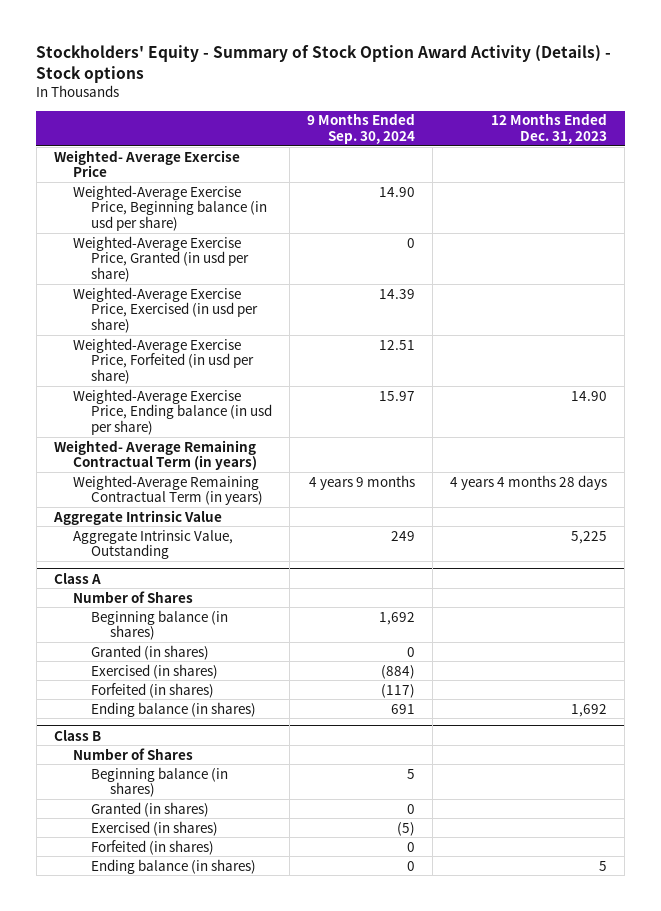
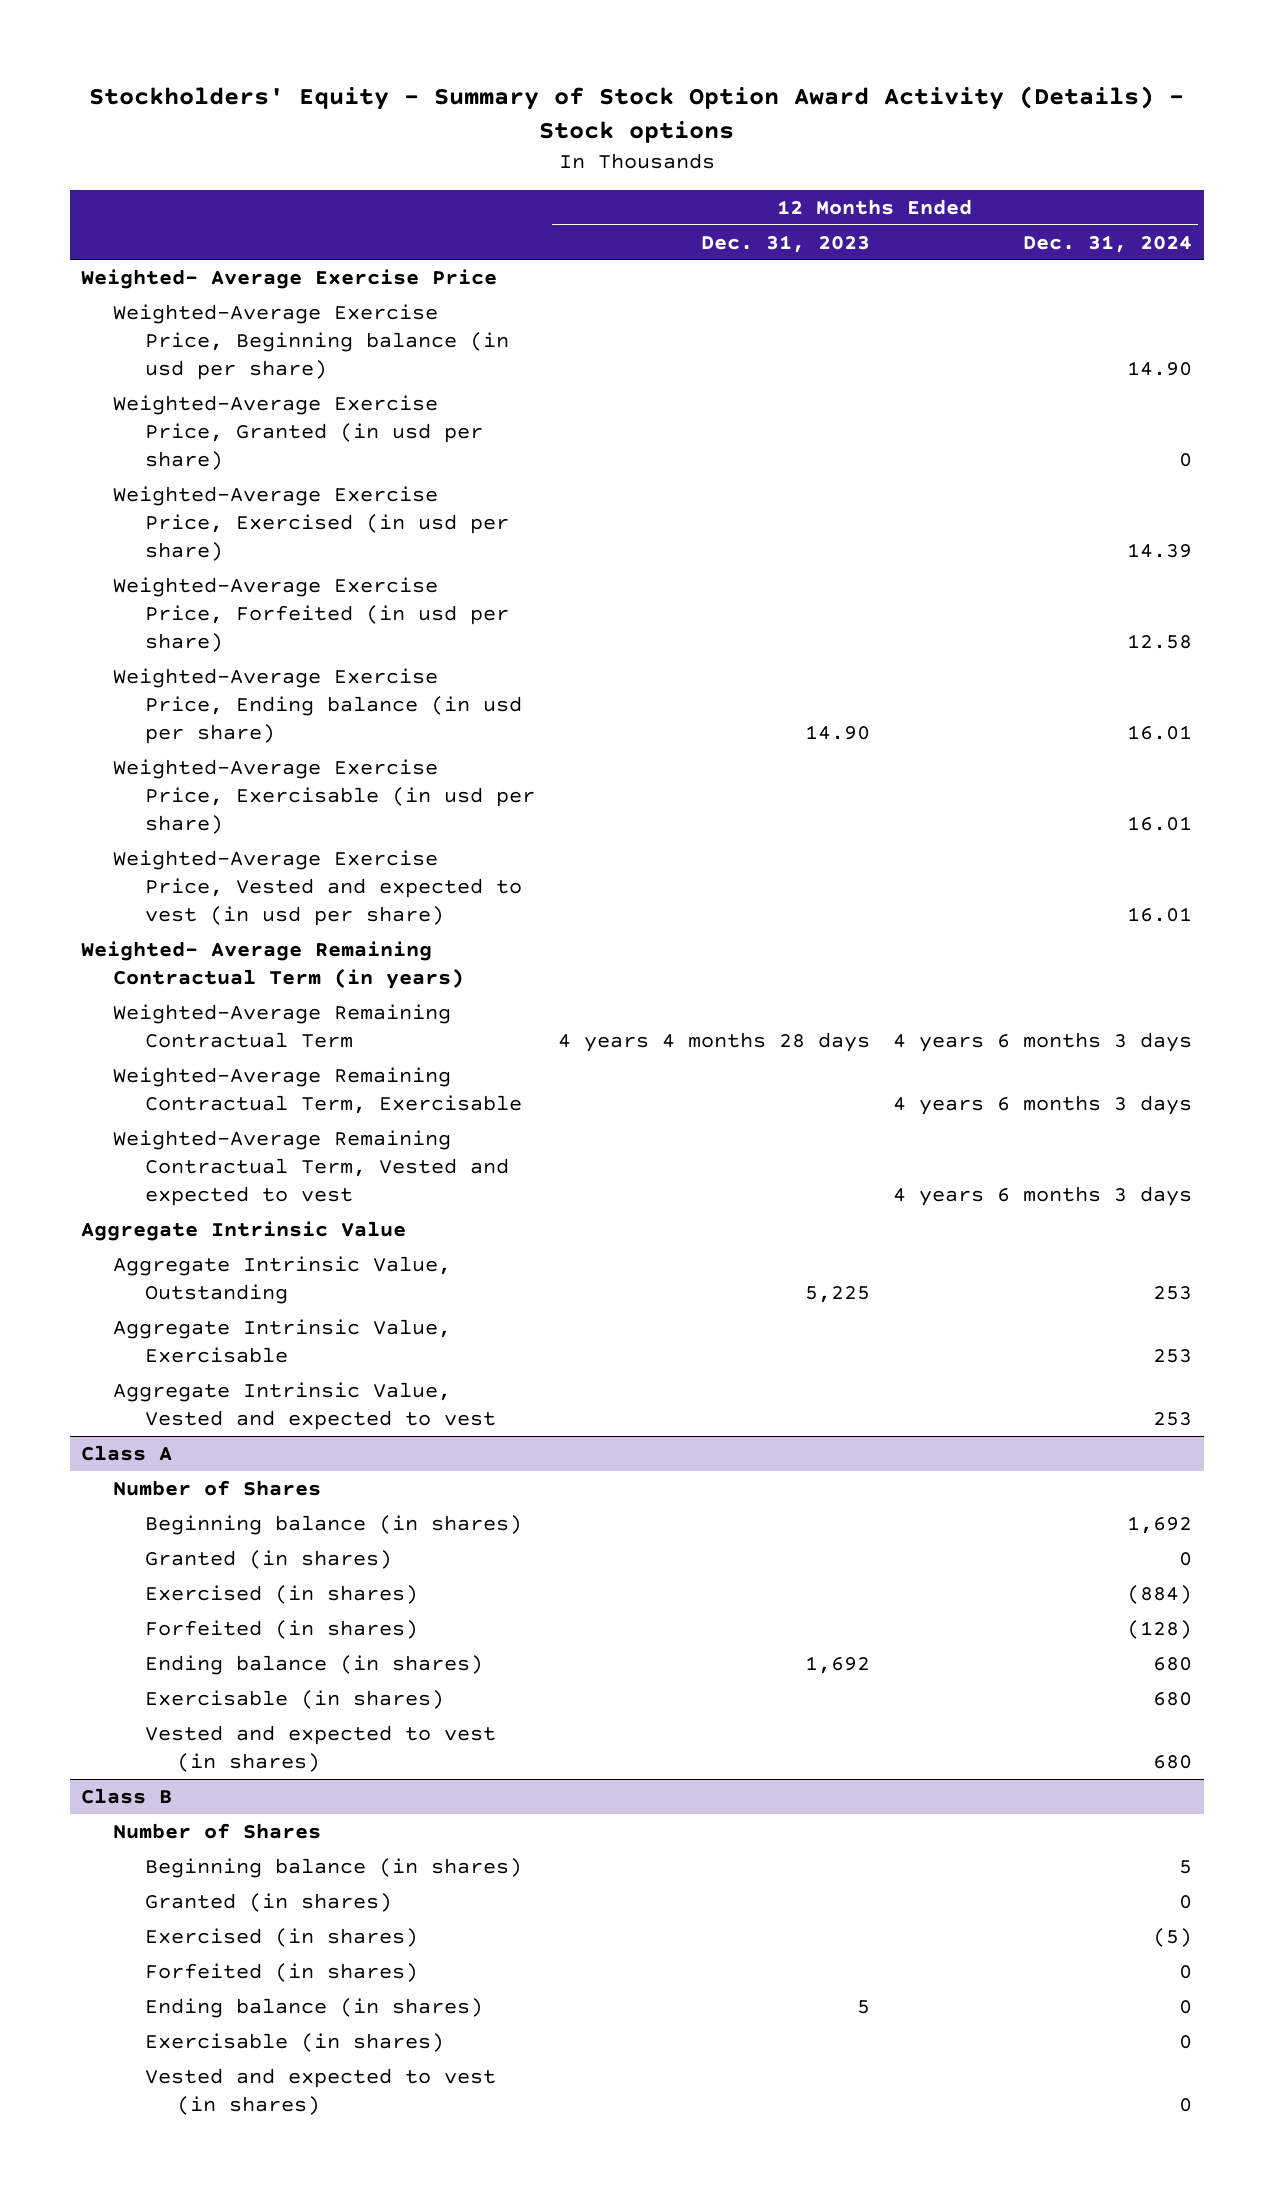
[307,113,416,145] 9 Months Ended Sep. 30, 2024 -> none
none -> [1023,234,1193,253] Dec. 31, 2024
none -> [113,758,536,835] Weighted-Average Exercise Price, Exercisable (in usd per share)
none -> [113,849,523,927] Weighted-Average Exercise Price, Vested and expected to vest (in usd per share)
[72,474,264,506] Weighted-Average Remaining Contractual Term (in years) -> [113,1003,452,1049] Weighted-Average Remaining Contractual Term
none -> [113,1066,523,1115] Weighted-Average Remaining Contractual Term, Exercisable
none -> [113,1129,510,1207] Weighted-Average Remaining Contractual Term, Vested and expected to vest
none -> [113,1318,452,1364] Aggregate Intrinsic Value, Exercisable
none -> [113,1381,497,1431] Aggregate Intrinsic Value, Vested and expected to vest
none -> [145,1689,445,1709] Exercisable (in shares)
none -> [145,1724,497,1773] Vested and expected to vest (in shares)
none -> [145,2032,445,2052] Exercisable (in shares)
none -> [145,2067,497,2116] Vested and expected to vest (in shares)

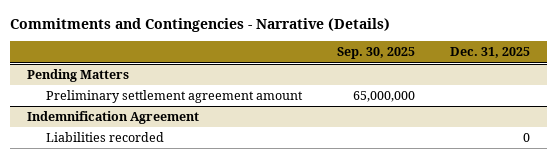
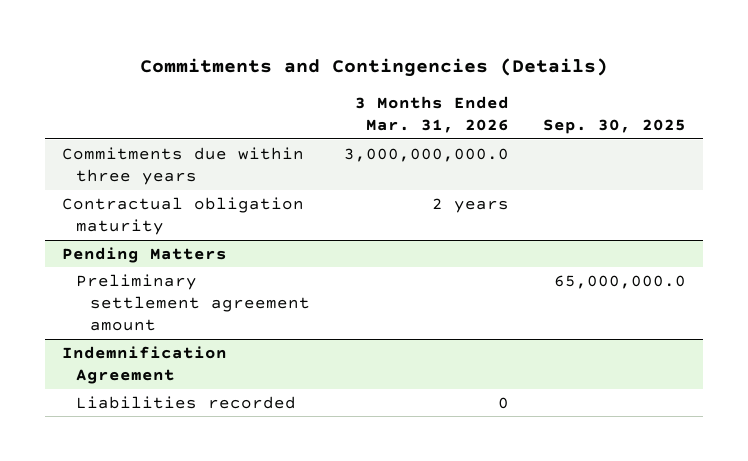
[10,18,391,33] Commitments and Contingencies - Narrative (Details) -> [140,58,609,78] Commitments and Contingencies (Details)
[449,47,530,59] Dec. 31, 2025 -> none
none -> [355,96,510,134] 3 Months Ended Mar. 31, 2026
none -> [62,146,305,186] Commitments due within three years
none -> [62,196,305,236] Contractual obligation maturity
[352,90,415,102] 65,000,000 -> [554,274,687,289] 65,000,000.0

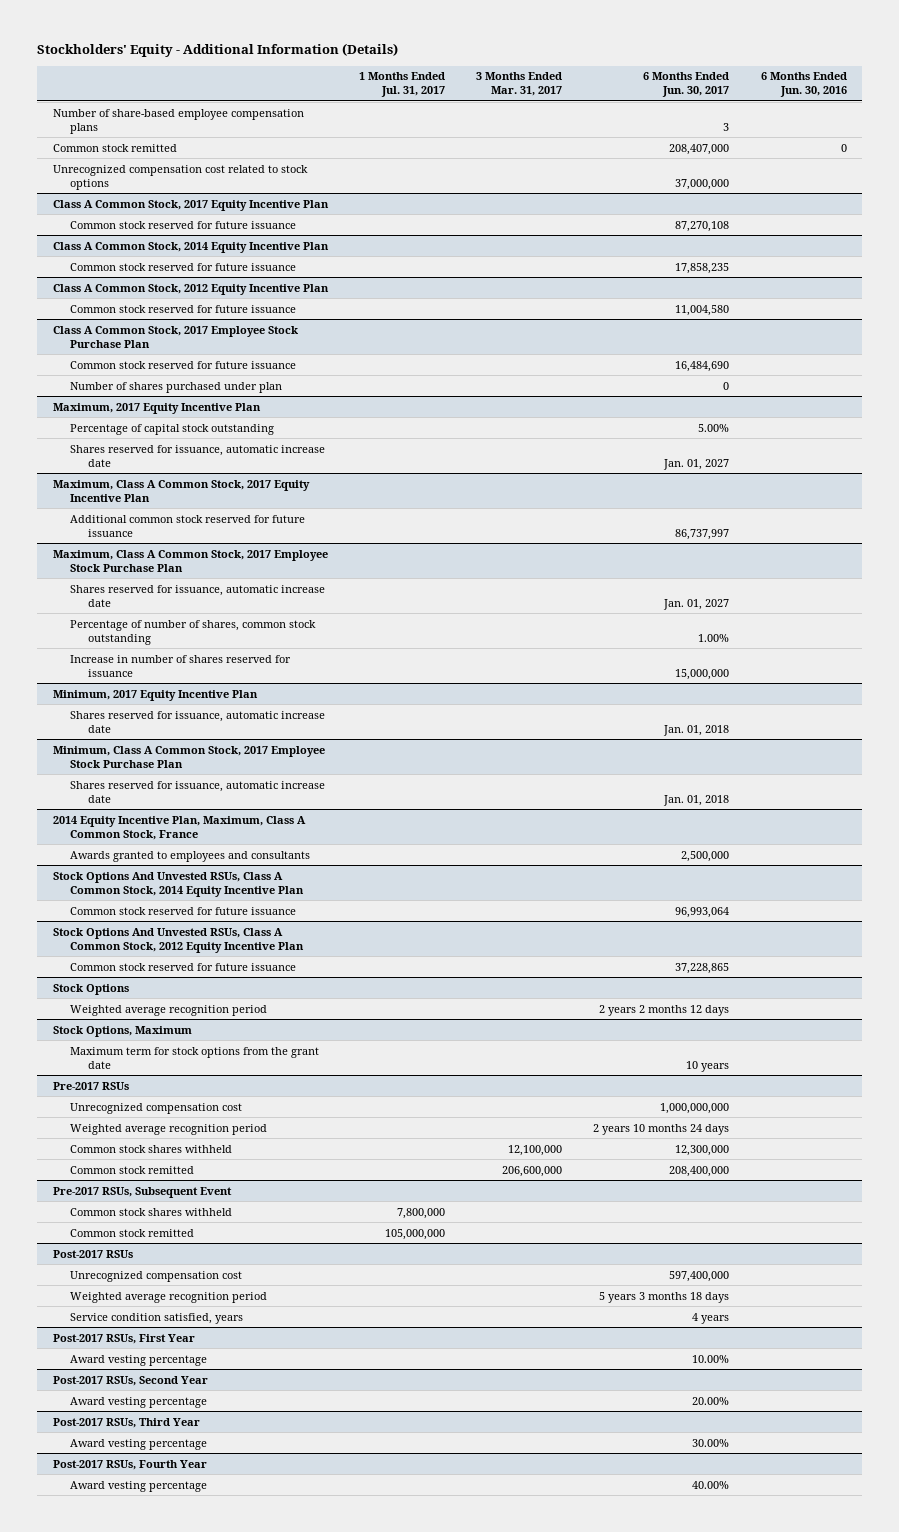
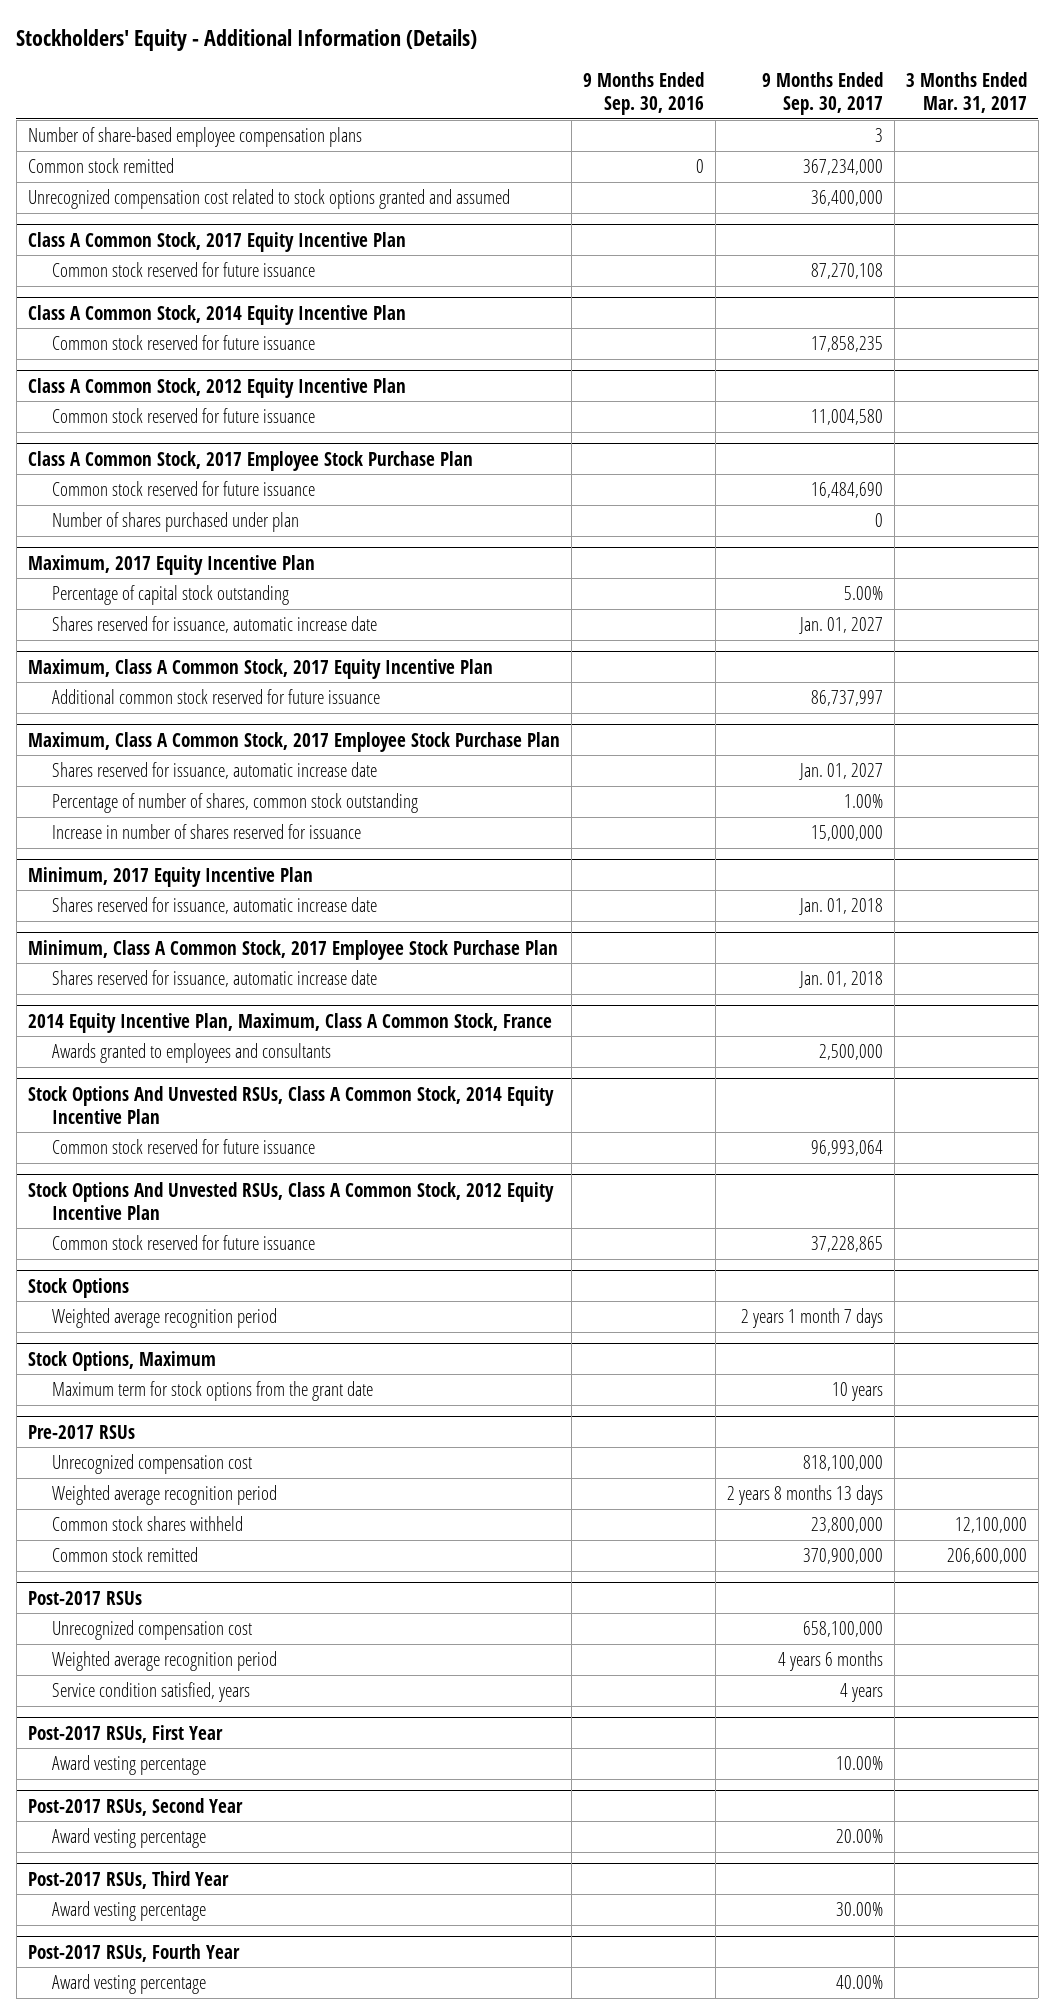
[358,72,445,98] 1 Months Ended Jul. 31, 2017 -> none
[643,72,730,98] 6 Months Ended Jun. 30, 2017 -> none
[760,72,847,98] 6 Months Ended Jun. 30, 2016 -> none
none -> [582,71,704,115] 9 Months Ended Sep. 30, 2016
none -> [761,71,883,115] 9 Months Ended Sep. 30, 2017
[52,164,308,190] Unrecognized compensation cost related to stock options -> [27,189,510,210] Unrecognized compensation cost related to stock options granted and assumed
[52,1186,232,1198] Pre-2017 RSUs, Subsequent Event -> none
[70,1207,233,1216] Common stock shares withheld -> none
[70,1228,195,1237] Common stock remitted -> none

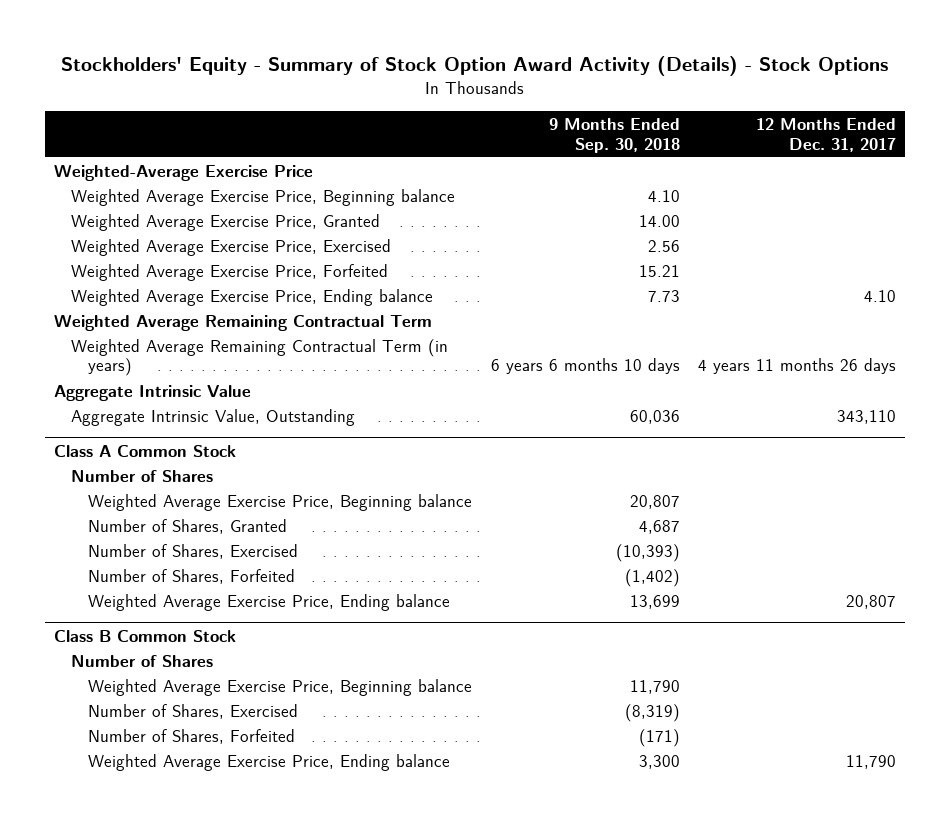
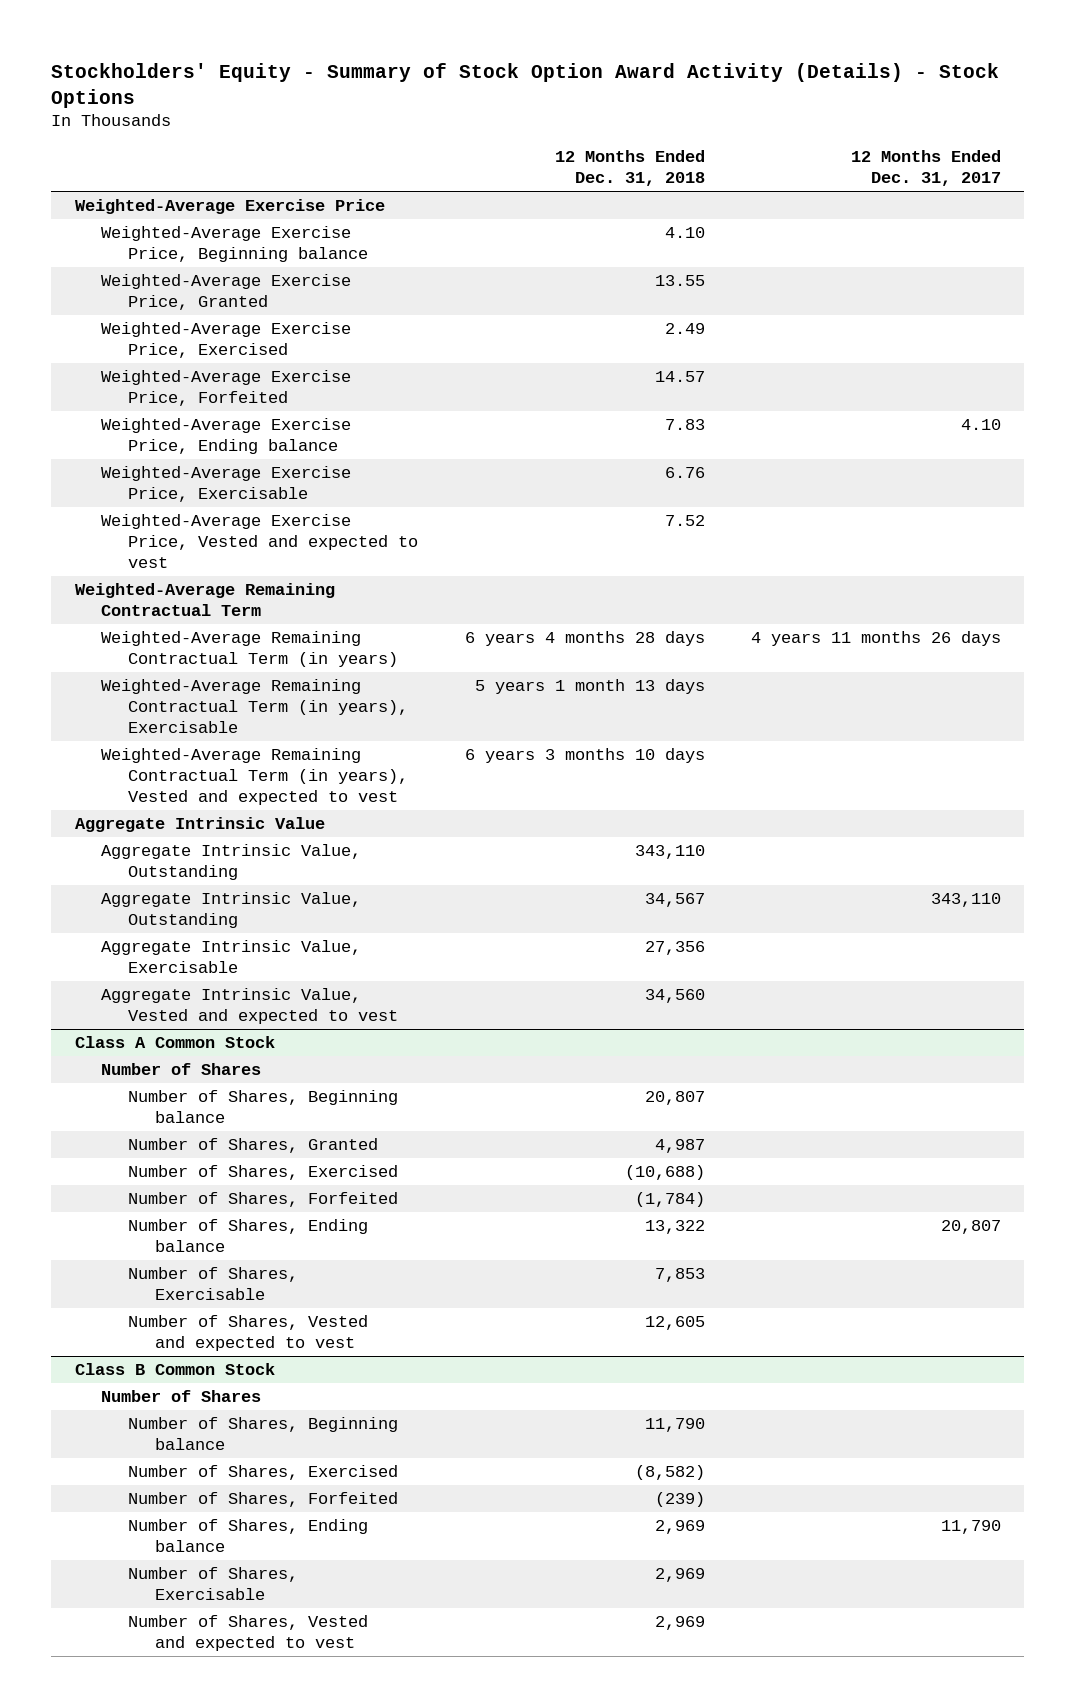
[548,118,680,153] 9 Months Ended Sep. 30, 2018 -> none
none -> [554,150,705,187] 12 Months Ended Dec. 31, 2018
[71,188,456,206] Weighted Average Exercise Price, Beginning balance -> [101,226,369,262] Weighted-Average Exercise Price, Beginning balance
[71,213,381,231] Weighted Average Exercise Price, Granted -> [101,274,352,310] Weighted-Average Exercise Price, Granted
[71,238,392,256] Weighted Average Exercise Price, Exercised -> [101,322,352,358] Weighted-Average Exercise Price, Exercised
[71,263,389,281] Weighted Average Exercise Price, Forfeited -> [101,370,352,406] Weighted-Average Exercise Price, Forfeited
[71,288,434,306] Weighted Average Exercise Price, Ending balance -> [101,418,352,454] Weighted-Average Exercise Price, Ending balance
none -> [101,466,352,502] Weighted-Average Exercise Price, Exercisable
none -> [101,514,419,568] Weighted-Average Exercise Price, Vested and expected to vest
[54,314,433,331] Weighted Average Remaining Contractual Term -> [74,583,335,616] Weighted-Average Remaining Contractual Term
[71,338,449,377] Weighted Average Remaining Contractual Term (in years) -> [101,631,399,667] Weighted-Average Remaining Contractual Term (in years)
none -> [101,679,409,733] Weighted-Average Remaining Contractual Term (in years), Exercisable
none -> [101,748,409,805] Weighted-Average Remaining Contractual Term (in years), Vested and expected to vest
none -> [101,844,362,880] Aggregate Intrinsic Value, Outstanding
none -> [101,940,362,973] Aggregate Intrinsic Value, Exercisable
none -> [101,988,399,1024] Aggregate Intrinsic Value, Vested and expected to vest
[88,493,473,511] Weighted Average Exercise Price, Beginning balance -> [128,1090,399,1123] Number of Shares, Beginning balance
[88,593,451,611] Weighted Average Exercise Price, Ending balance -> [128,1219,369,1252] Number of Shares, Ending balance
none -> [128,1267,299,1300] Number of Shares, Exercisable
none -> [128,1315,369,1351] Number of Shares, Vested and expected to vest
[88,678,473,696] Weighted Average Exercise Price, Beginning balance -> [128,1417,399,1450] Number of Shares, Beginning balance
[88,753,451,771] Weighted Average Exercise Price, Ending balance -> [128,1519,369,1552] Number of Shares, Ending balance
none -> [128,1567,299,1600] Number of Shares, Exercisable
none -> [128,1615,369,1651] Number of Shares, Vested and expected to vest

